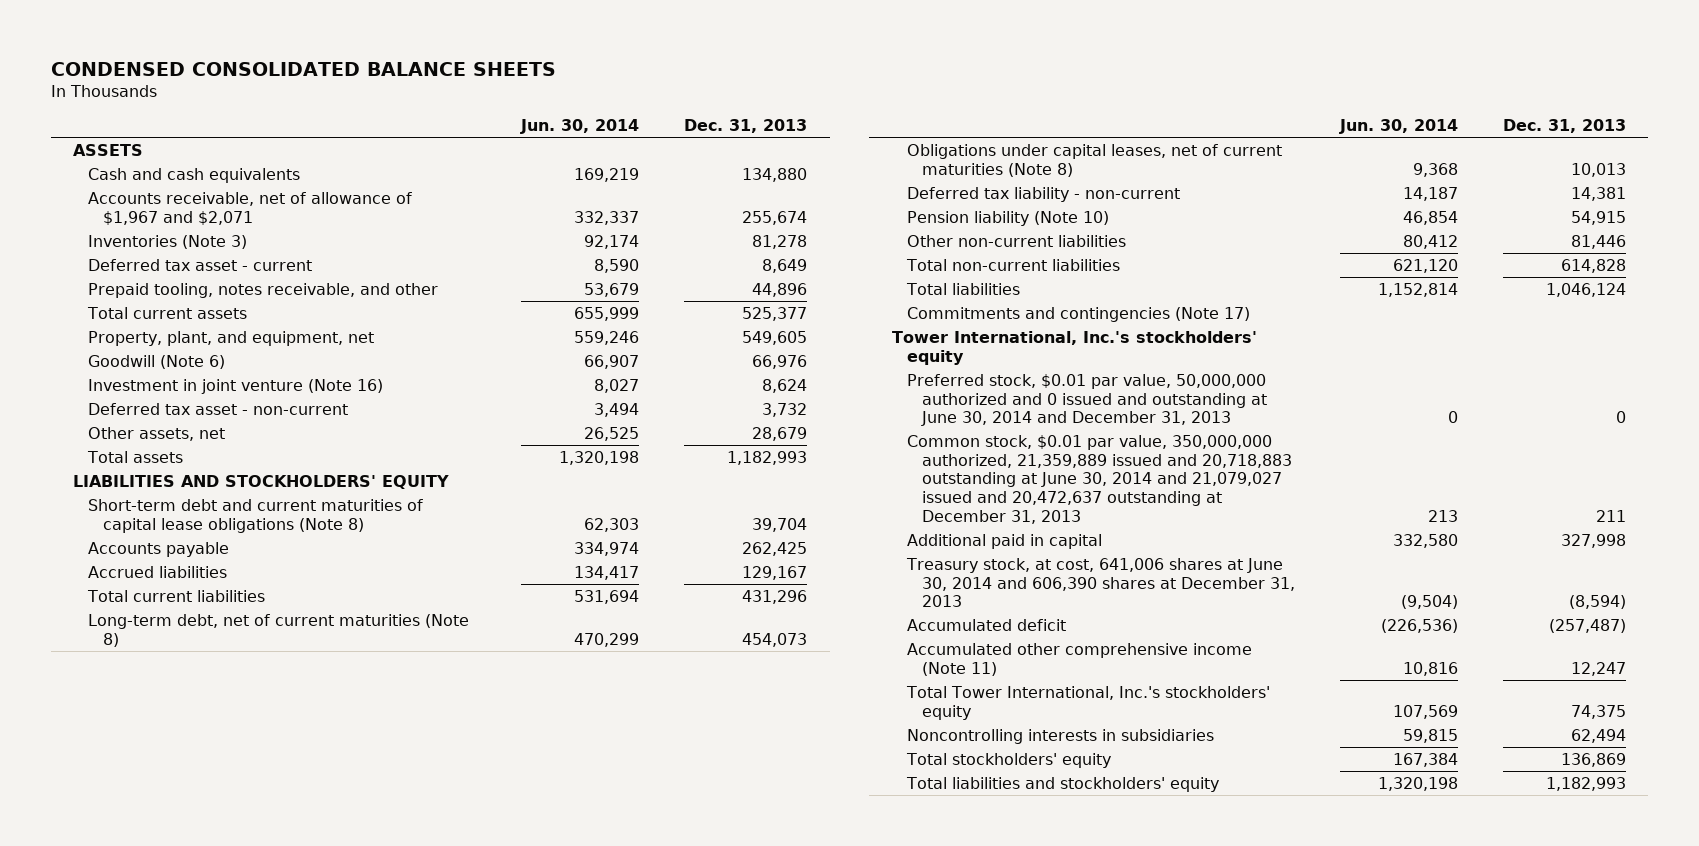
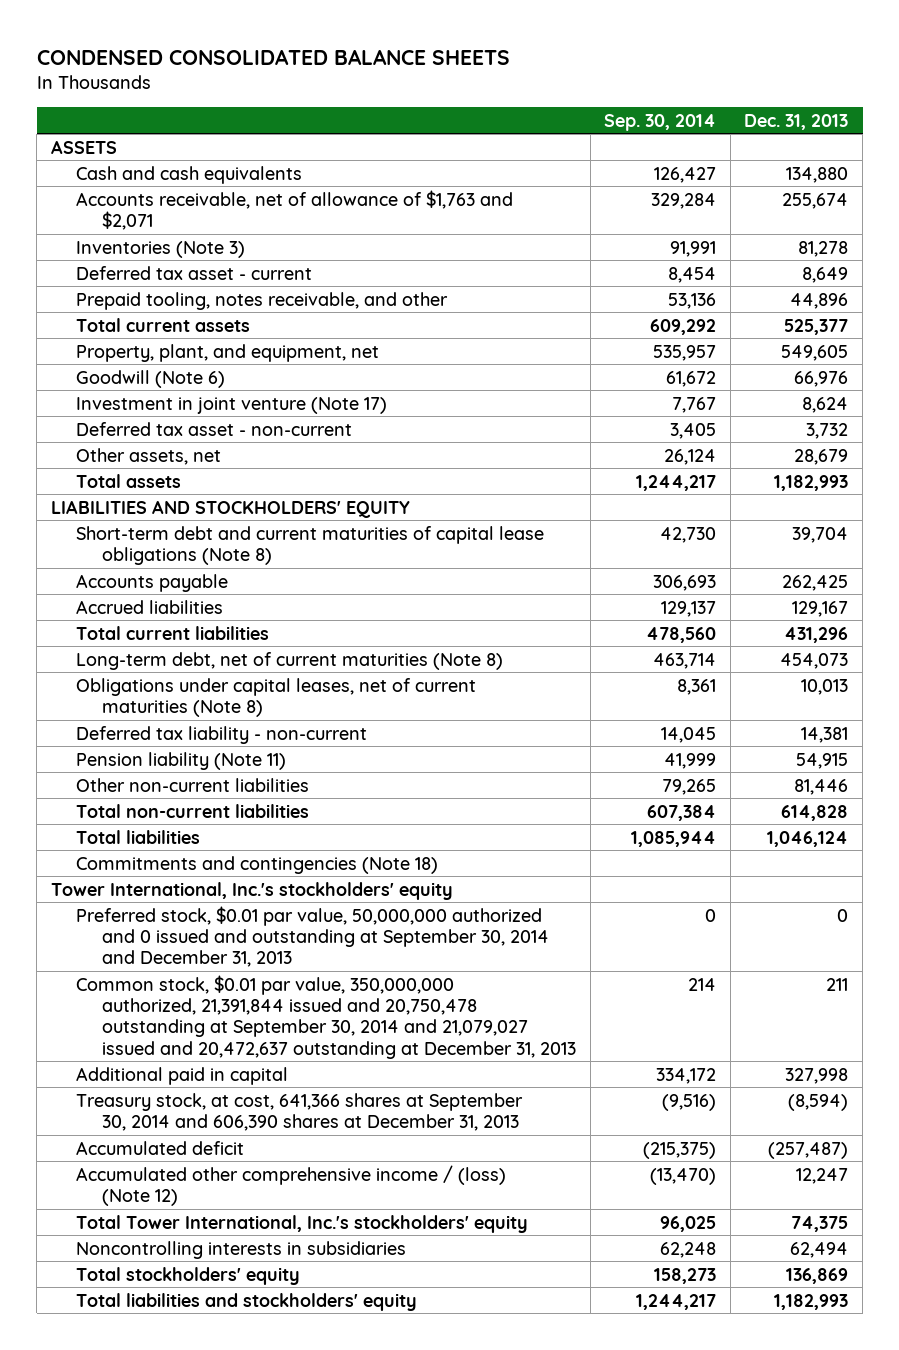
[520,118,640,134] Jun. 30, 2014 -> none
none -> [604,113,717,131] Sep. 30, 2014
[88,191,413,225] Accounts receivable, net of allowance of $1,967 and $2,071 -> [76,189,514,230] Accounts receivable, net of allowance of $1,763 and $2,071
[88,378,384,394] Investment in joint venture (Note 16) -> [76,396,388,414] Investment in joint venture (Note 17)
[906,210,1109,226] Pension liability (Note 10) -> [76,751,287,770] Pension liability (Note 11)
[906,306,1250,322] Commitments and contingencies (Note 17) -> [76,855,439,874] Commitments and contingencies (Note 18)
[906,373,1267,427] Preferred stock, $0.01 par value, 50,000,000 authorized and 0 issued and outstanding at June 30, 2014 and December 31, 2013 -> [76,905,549,968] Preferred stock, $0.01 par value, 50,000,000 authorized and 0 issued and outstanding at September 30, 2014 and December 31, 2013
[906,434,1292,524] Common stock, $0.01 par value, 350,000,000 authorized, 21,359,889 issued and 20,718,883 outstanding at June 30, 2014 and 21,079,027 issued and 20,472,637 outstanding at December 31, 2013 -> [76,974,576,1059] Common stock, $0.01 par value, 350,000,000 authorized, 21,391,844 issued and 20,750,478 outstanding at September 30, 2014 and 21,079,027 issued and 20,472,637 outstanding at December 31, 2013
[905,557,1295,608] Treasury stock, at cost, 641,006 shares at June 30, 2014 and 606,390 shares at December 31, 2013 -> [76,1092,524,1131] Treasury stock, at cost, 641,366 shares at September 30, 2014 and 606,390 shares at December 31, 2013
[906,642,1252,676] Accumulated other comprehensive income (Note 11) -> [76,1164,507,1206] Accumulated other comprehensive income / (loss) (Note 12)

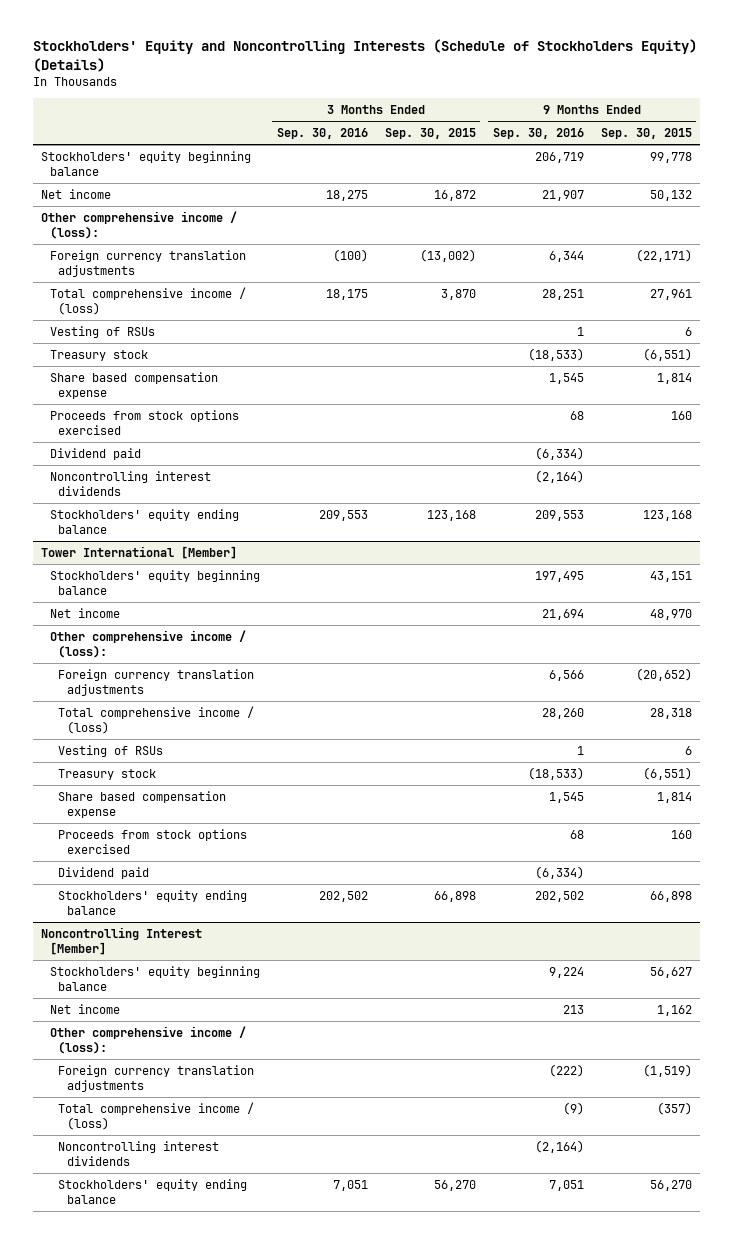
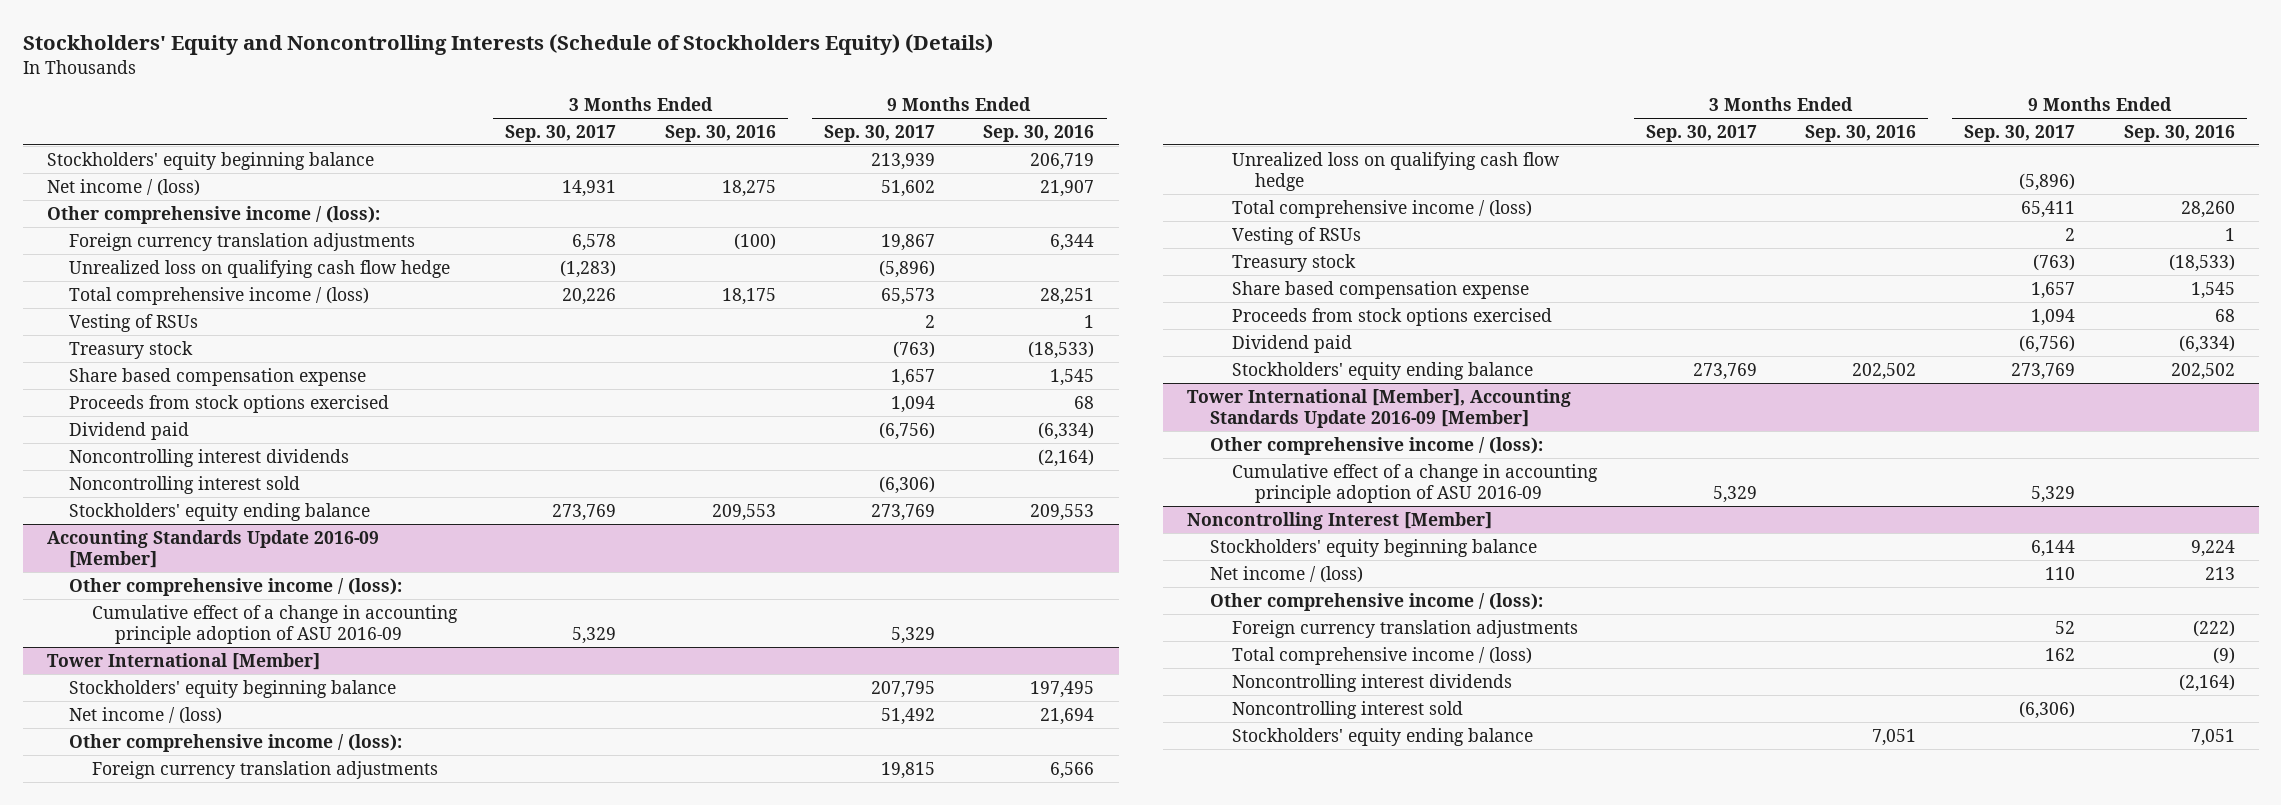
[384,128,476,140] Sep. 30, 2015 -> none
[600,128,692,140] Sep. 30, 2015 -> none
none -> [505,125,617,143] Sep. 30, 2017
none -> [824,125,936,143] Sep. 30, 2017
[41,188,112,199] Net income -> [46,178,200,196] Net income / (loss)
none -> [69,259,451,278] Unrealized loss on qualifying cash flow hedge
none -> [69,475,301,494] Noncontrolling interest sold
none -> [46,529,379,569] Accounting Standards Update 2016-09 [Member]
none -> [69,577,403,596] Other comprehensive income / (loss):
none -> [92,604,459,645] Cumulative effect of a change in accounting principle adoption of ASU 2016-09
[49,607,120,618] Net income -> [69,706,223,724] Net income / (loss)
none -> [1232,151,1561,192] Unrealized loss on qualifying cash flow hedge
none -> [1187,388,1572,429] Tower International [Member], Accounting Standards Update 2016-09 [Member]
none -> [1209,436,1543,455] Other comprehensive income / (loss):
none -> [1232,463,1599,504] Cumulative effect of a change in accounting principle adoption of ASU 2016-09
[49,1003,120,1014] Net income -> [1209,565,1363,583] Net income / (loss)
none -> [1232,700,1464,719] Noncontrolling interest sold

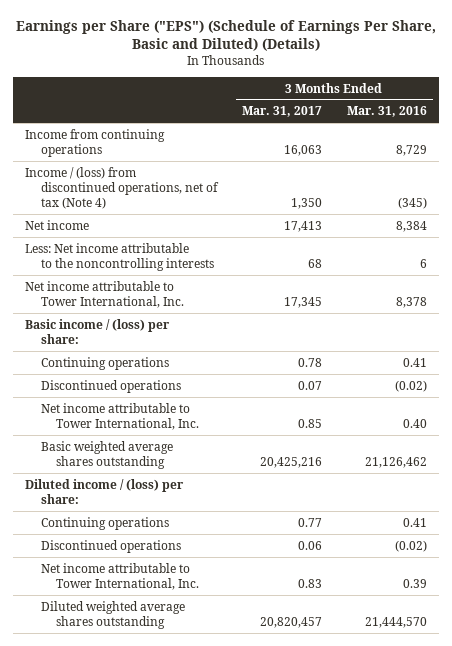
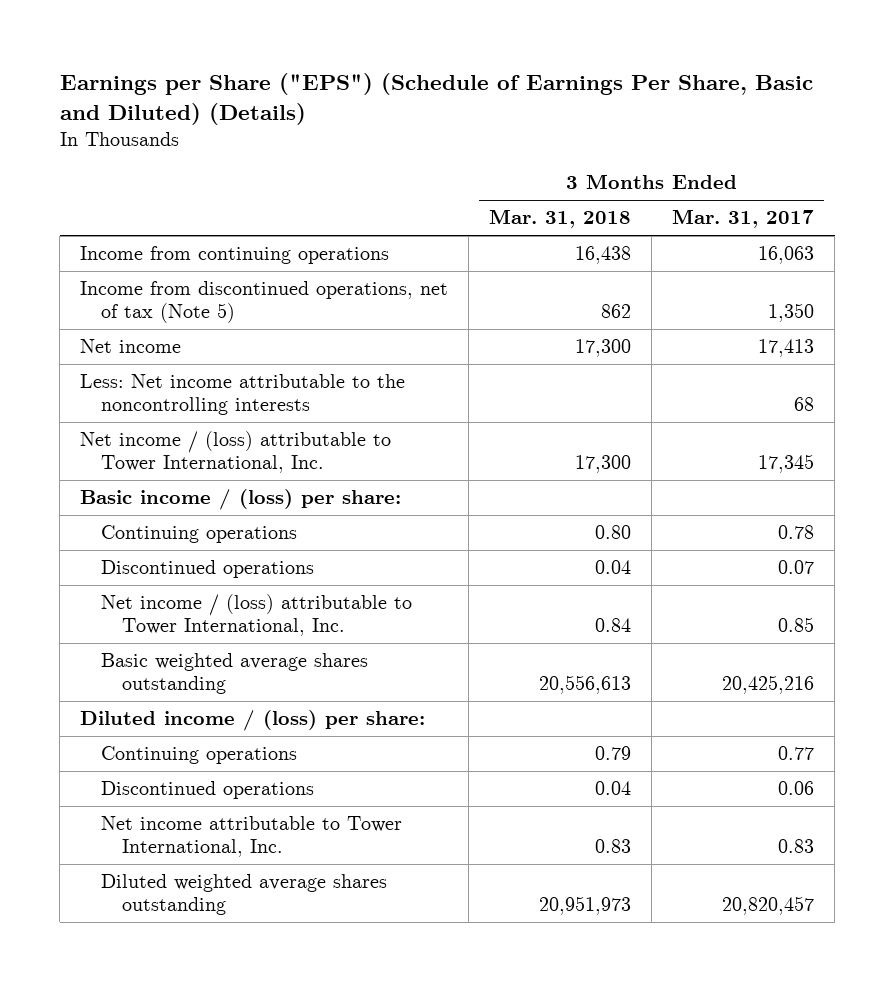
[346,106,427,118] Mar. 31, 2016 -> none
none -> [489,209,632,229] Mar. 31, 2018
[25,166,219,210] Income / (loss) from discontinued operations, net of tax (Note 4) -> [80,281,449,324] Income from discontinued operations, net of tax (Note 5)
[25,280,184,308] Net income attributable to Tower International, Inc. -> [80,431,392,474] Net income / (loss) attributable to Tower International, Inc.
[40,402,200,430] Net income attributable to Tower International, Inc. -> [101,594,413,637] Net income / (loss) attributable to Tower International, Inc.

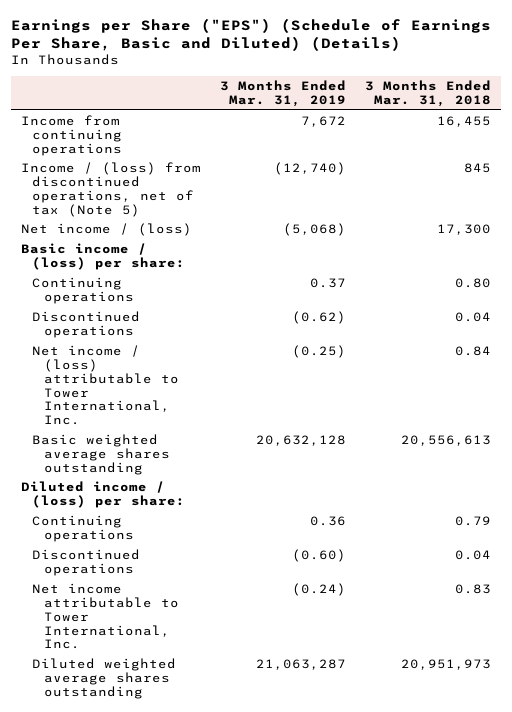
[672,209,815,229] Mar. 31, 2017 -> none
none -> [220,80,347,108] 3 Months Ended Mar. 31, 2019
[80,374,406,416] Less: Net income attributable to the noncontrolling interests -> none
[80,431,392,474] Net income / (loss) attributable to Tower International, Inc. -> none
[575,246,632,265] 16,438 -> [437,116,492,128] 16,455
[80,281,449,324] Income from discontinued operations, net of tax (Note 5) -> [21,162,202,217] Income / (loss) from discontinued operations, net of tax (Note 5)
[601,304,632,319] 862 -> [464,163,492,174] 845
[80,339,182,354] Net income -> [21,223,193,237] Net income / (loss)

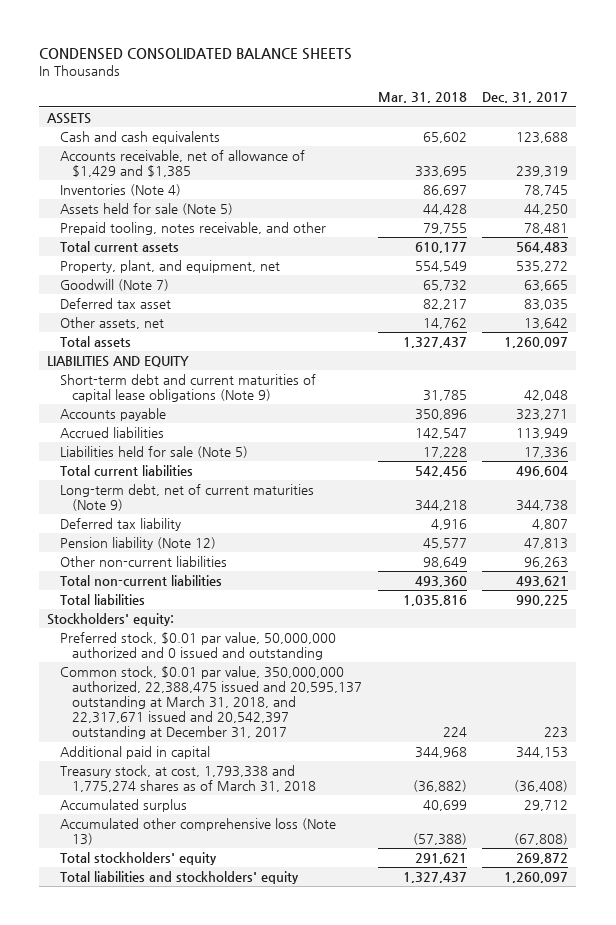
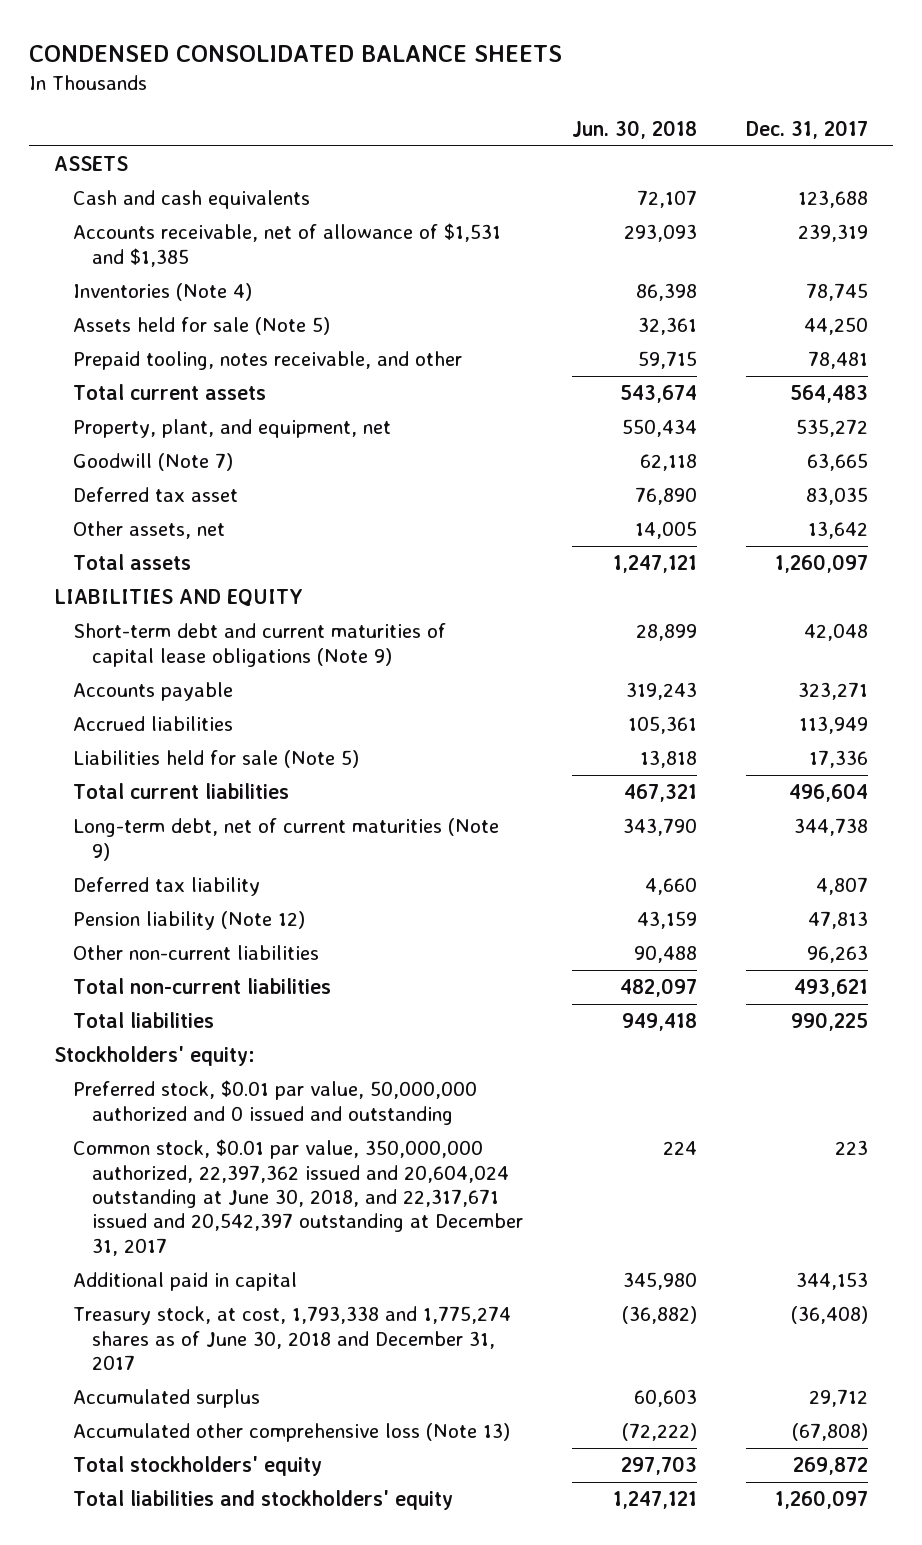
[377,92,467,104] Mar. 31, 2018 -> none
none -> [571,119,697,139] Jun. 30, 2018
[59,149,305,178] Accounts receivable, net of allowance of $1,429 and $1,385 -> [72,223,501,267] Accounts receivable, net of allowance of $1,531 and $1,385
[59,665,362,740] Common stock, $0.01 par value, 350,000,000 authorized, 22,388,475 issued and 20,595,137 outstanding at March 31, 2018, and 22,317,671 issued and 20,542,397 outstanding at December 31, 2017 -> [72,1139,523,1256] Common stock, $0.01 par value, 350,000,000 authorized, 22,397,362 issued and 20,604,024 outstanding at June 30, 2018, and 22,317,671 issued and 20,542,397 outstanding at December 31, 2017
[59,764,316,793] Treasury stock, at cost, 1,793,338 and 1,775,274 shares as of March 31, 2018 -> [72,1306,511,1371] Treasury stock, at cost, 1,793,338 and 1,775,274 shares as of June 30, 2018 and December 31, 2017

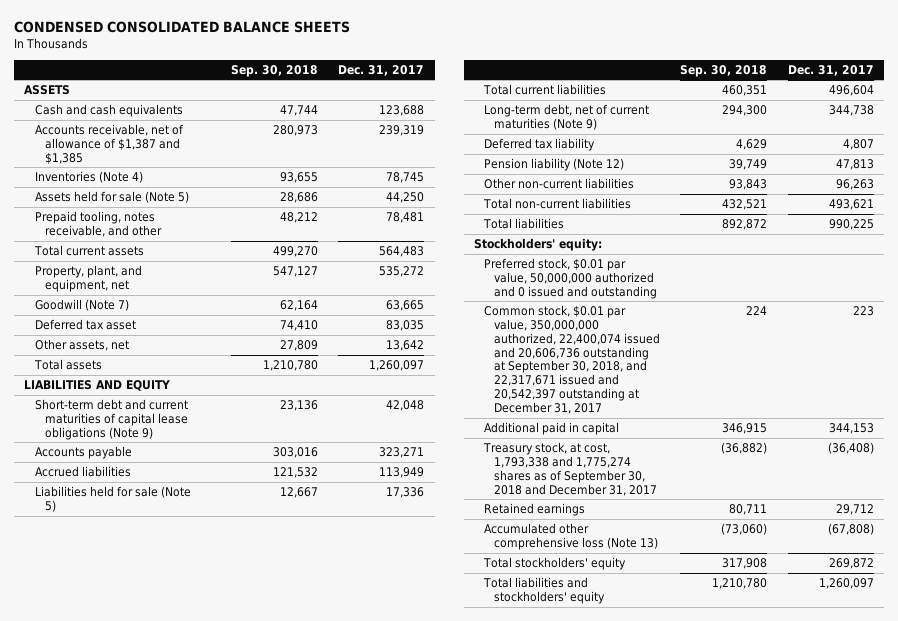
[571,119,697,139] Jun. 30, 2018 -> none
none -> [230,64,318,77] Sep. 30, 2018
[72,223,501,267] Accounts receivable, net of allowance of $1,531 and $1,385 -> [34,124,184,164] Accounts receivable, net of allowance of $1,387 and $1,385
[72,1139,523,1256] Common stock, $0.01 par value, 350,000,000 authorized, 22,397,362 issued and 20,604,024 outstanding at June 30, 2018, and 22,317,671 issued and 20,542,397 outstanding at December 31, 2017 -> [483,305,661,414] Common stock, $0.01 par value, 350,000,000 authorized, 22,400,074 issued and 20,606,736 outstanding at September 30, 2018, and 22,317,671 issued and 20,542,397 outstanding at December 31, 2017
[72,1306,511,1371] Treasury stock, at cost, 1,793,338 and 1,775,274 shares as of June 30, 2018 and December 31, 2017 -> [482,442,658,496] Treasury stock, at cost, 1,793,338 and 1,775,274 shares as of September 30, 2018 and December 31, 2017
[72,1389,260,1409] Accumulated surplus -> [483,503,585,517] Retained earnings

